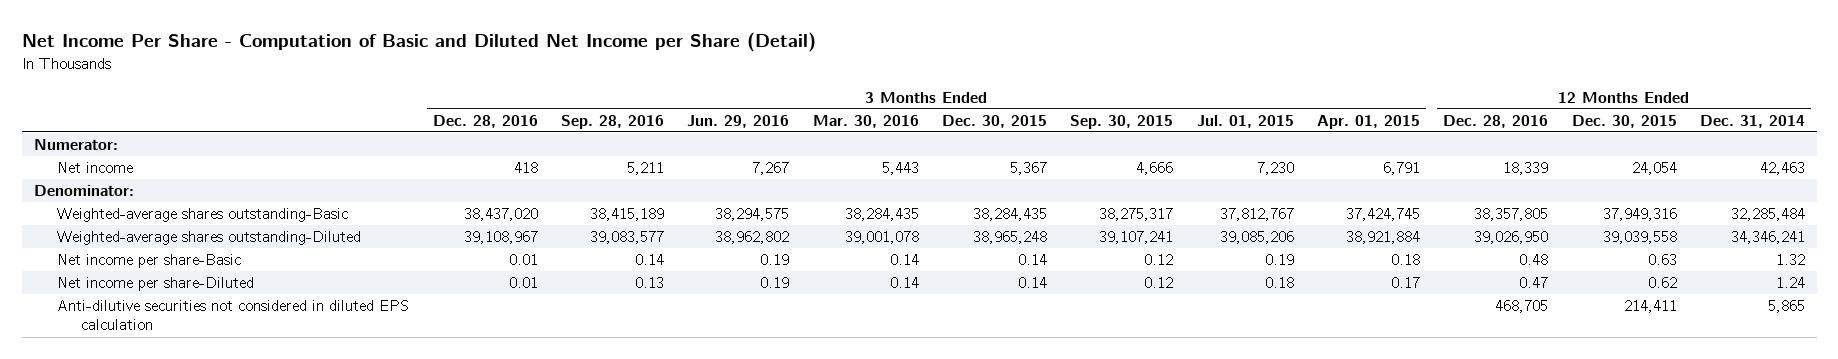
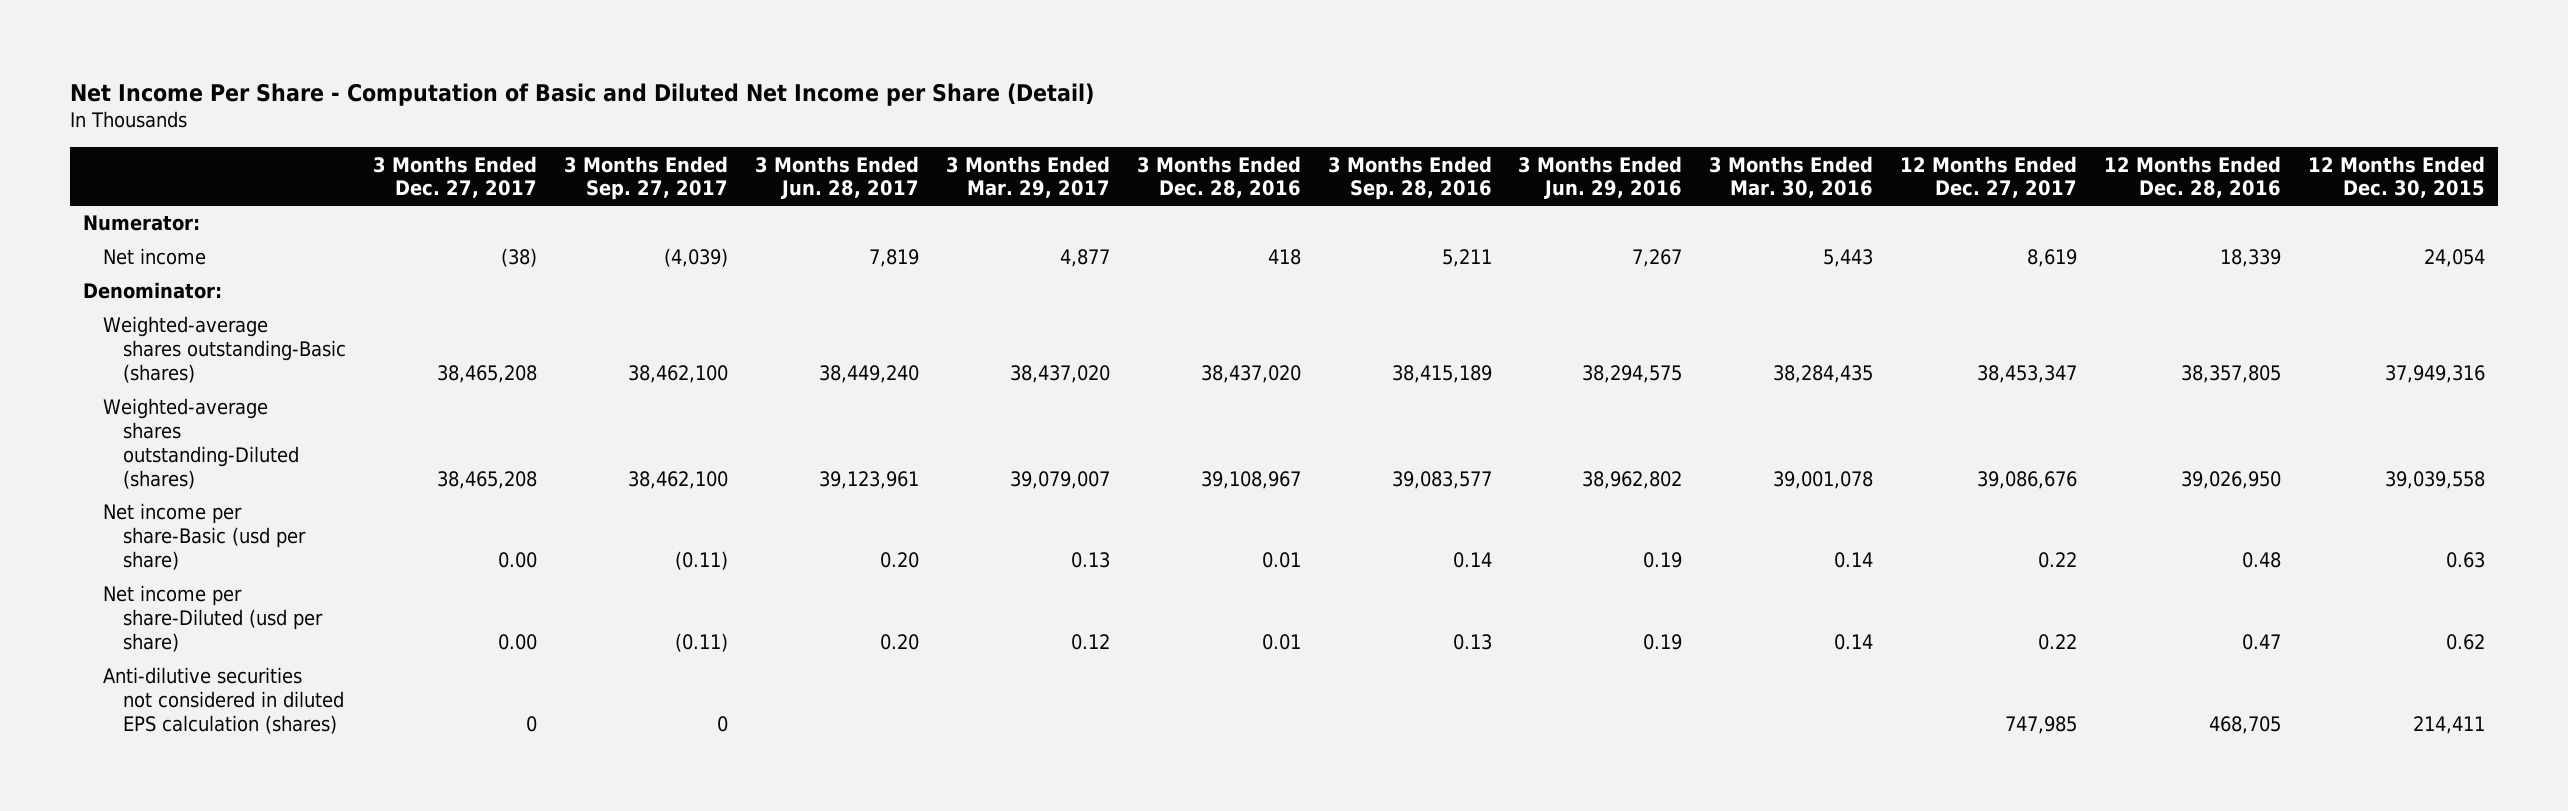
[941,114,1047,128] Dec. 30, 2015 -> none
[1070,114,1174,129] Sep. 30, 2015 -> none
[1196,114,1294,128] Jul. 01, 2015 -> none
[1316,114,1420,129] Apr. 01, 2015 -> none
[1699,114,1805,128] Dec. 31, 2014 -> none
none -> [373,155,538,199] 3 Months Ended Dec. 27, 2017
none -> [564,155,729,201] 3 Months Ended Sep. 27, 2017
none -> [754,155,919,200] 3 Months Ended Jun. 28, 2017
none -> [945,155,1110,199] 3 Months Ended Mar. 29, 2017
none -> [1900,155,2078,199] 12 Months Ended Dec. 27, 2017
[57,208,349,223] Weighted-average shares outstanding-Basic -> [103,316,347,383] Weighted-average shares outstanding-Basic (shares)
[57,231,362,246] Weighted-average shares outstanding-Diluted -> [103,398,300,489] Weighted-average shares outstanding-Diluted (shares)
[57,254,242,269] Net income per share-Basic -> [103,503,307,570] Net income per share-Basic (usd per share)
[57,277,255,292] Net income per share-Diluted -> [103,585,324,652] Net income per share-Diluted (usd per share)
[57,300,410,331] Anti-dilutive securities not considered in diluted EPS calculation -> [103,667,345,734] Anti-dilutive securities not considered in diluted EPS calculation (shares)

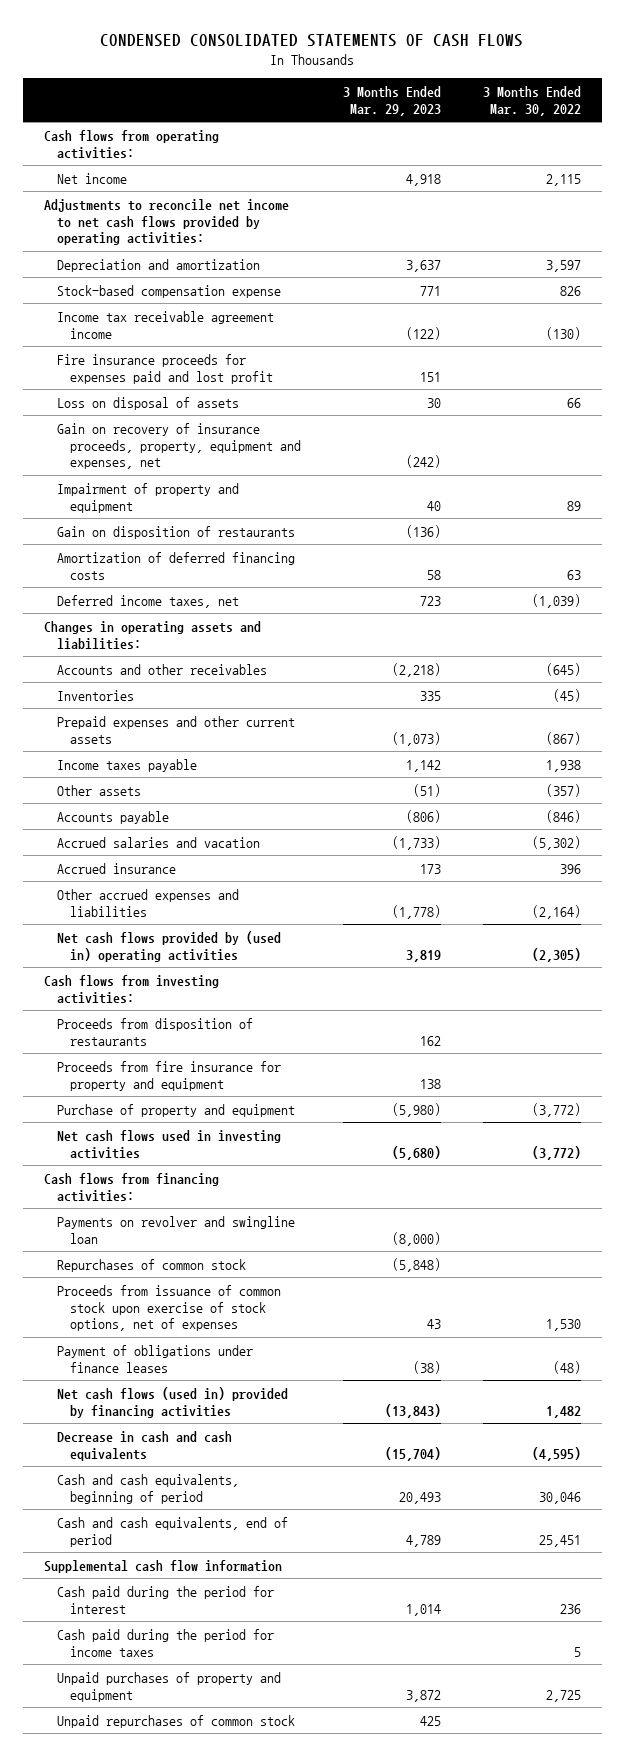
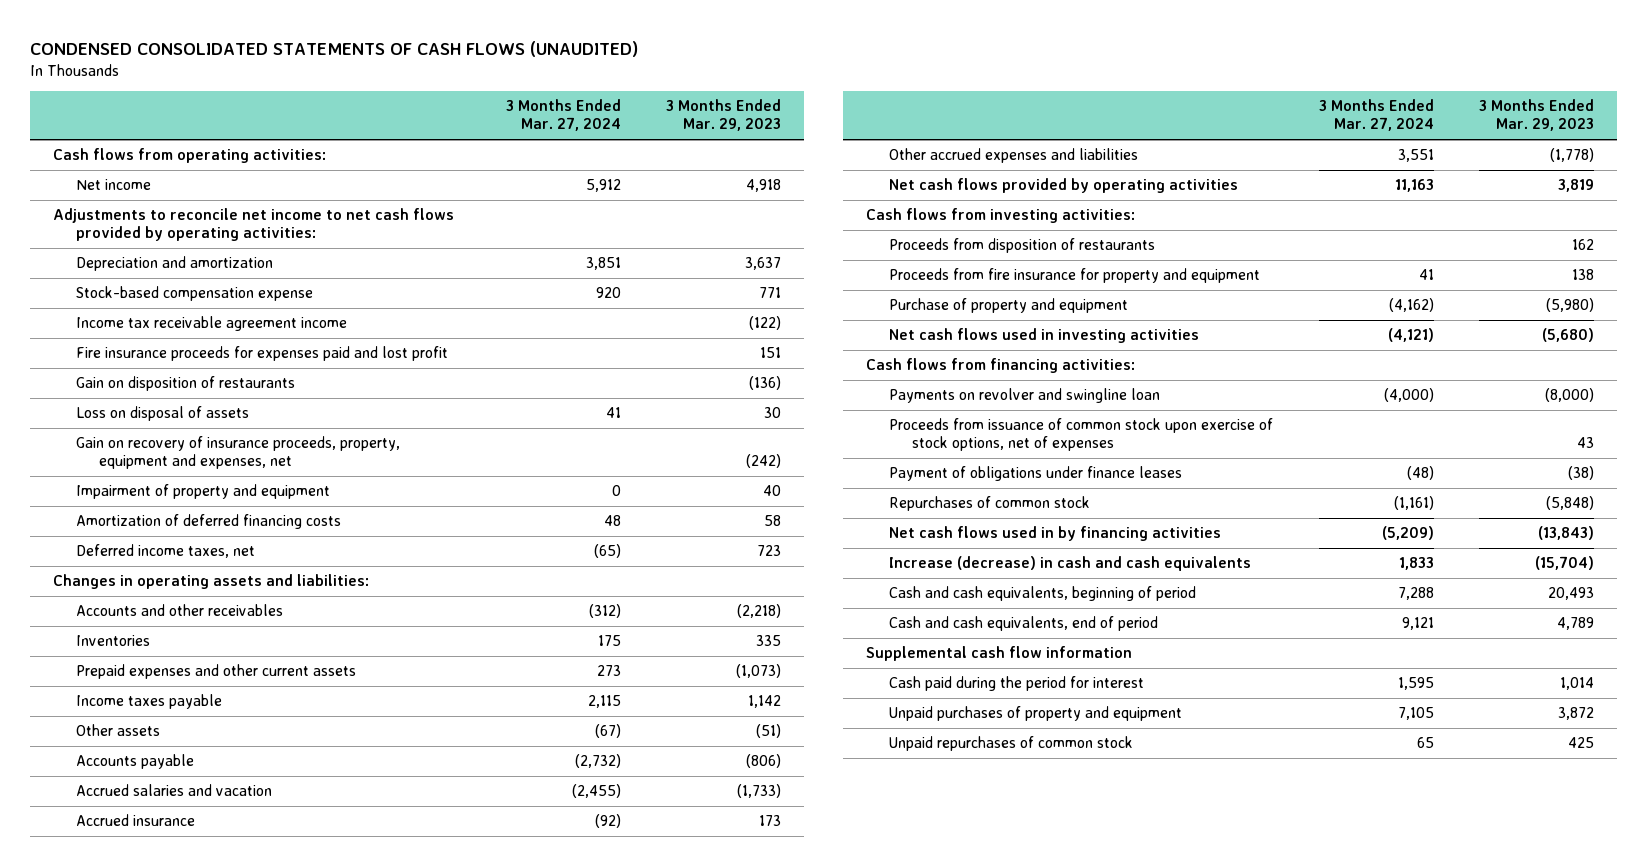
[100,33,524,47] CONDENSED CONSOLIDATED STATEMENTS OF CASH FLOWS -> [30,40,639,57] CONDENSED CONSOLIDATED STATEMENTS OF CASH FLOWS (UNAUDITED)
[483,85,582,116] 3 Months Ended Mar. 30, 2022 -> none
none -> [505,99,621,132] 3 Months Ended Mar. 27, 2024
[57,525,296,539] Gain on disposition of restaurants -> [76,376,296,392] Gain on disposition of restaurants
[57,930,282,962] Net cash flows provided by (used in) operating activities -> [888,178,1238,194] Net cash flows provided by operating activities
[57,1258,247,1272] Repurchases of common stock -> [888,496,1090,512] Repurchases of common stock
[57,1386,289,1418] Net cash flows (used in) provided by financing activities -> [888,526,1221,542] Net cash flows used in by financing activities
[57,1430,233,1461] Decrease in cash and cash equivalents -> [888,556,1251,572] Increase (decrease) in cash and cash equivalents
[57,1628,275,1657] Cash paid during the period for income taxes -> none

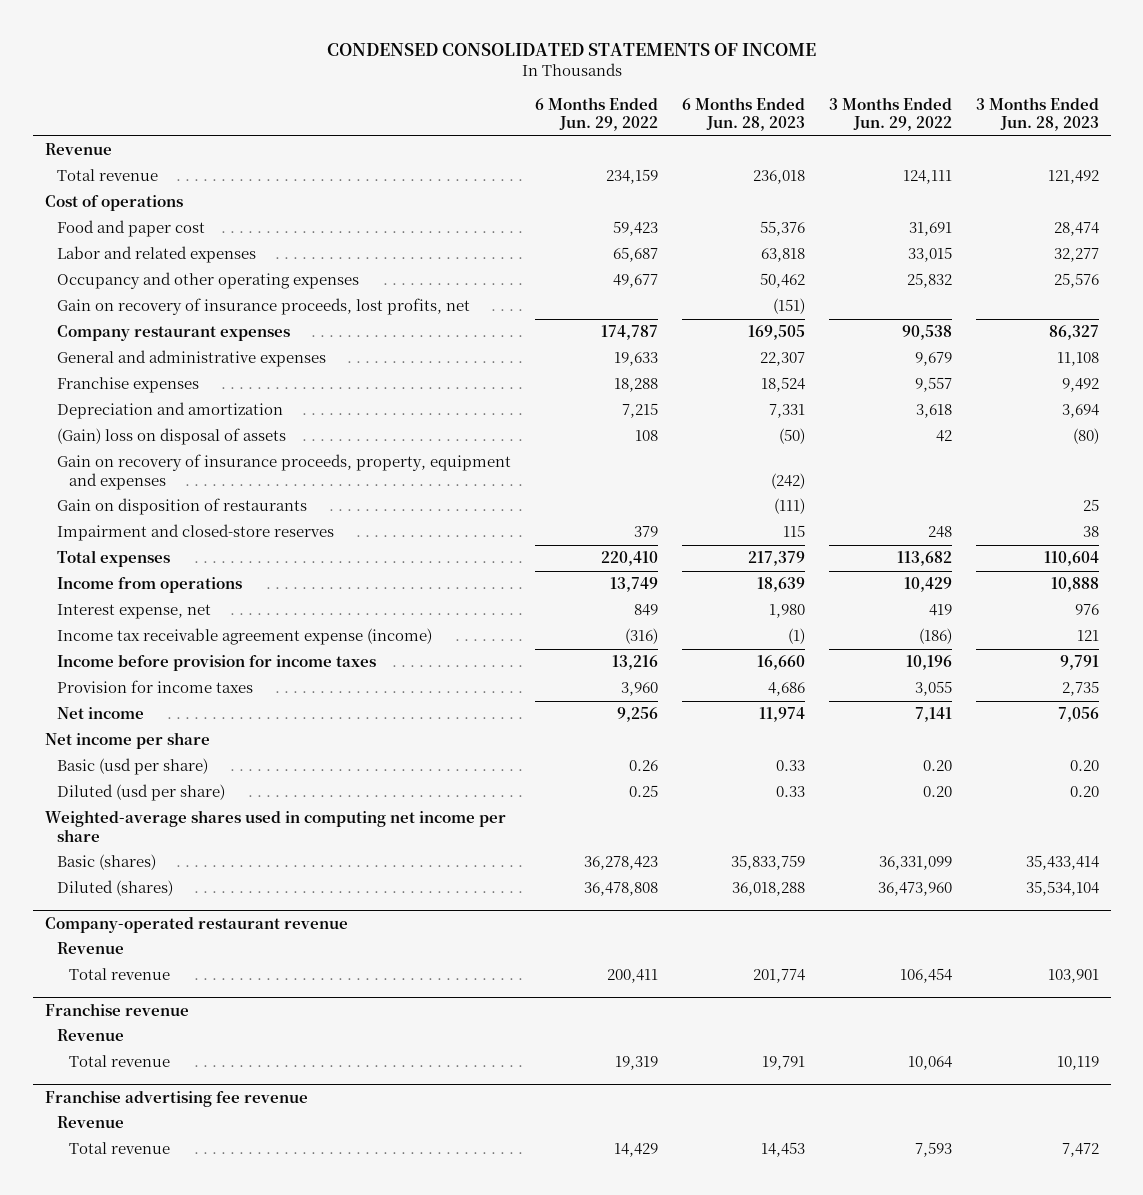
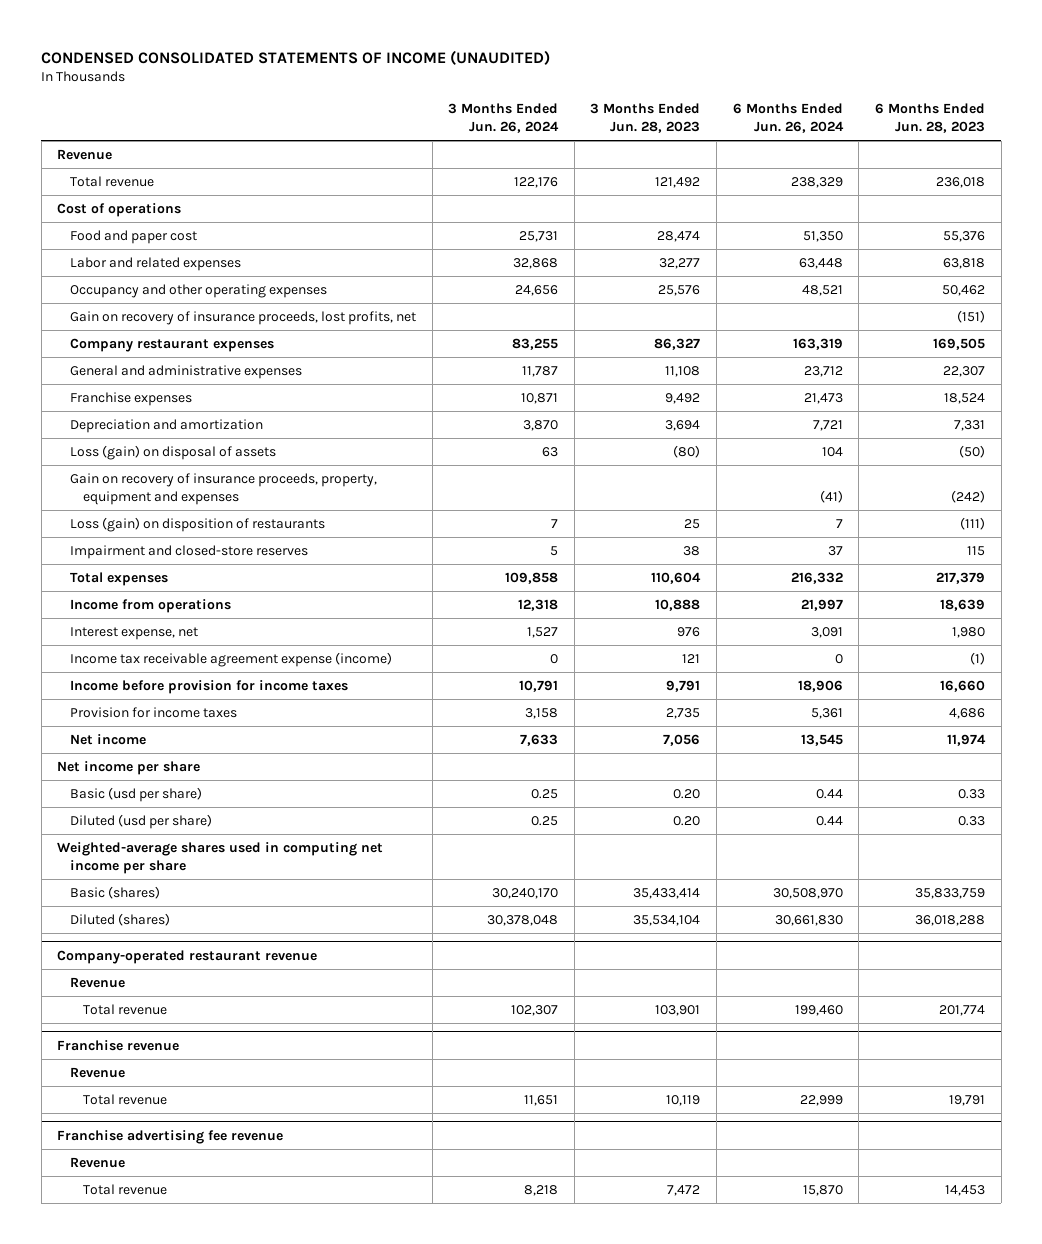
[326,43,816,57] CONDENSED CONSOLIDATED STATEMENTS OF INCOME -> [41,49,551,65] CONDENSED CONSOLIDATED STATEMENTS OF INCOME (UNAUDITED)
[534,96,658,132] 6 Months Ended Jun. 29, 2022 -> none
[828,96,952,132] 3 Months Ended Jun. 29, 2022 -> none
none -> [448,103,560,133] 3 Months Ended Jun. 26, 2024
none -> [732,103,844,133] 6 Months Ended Jun. 26, 2024
[57,428,287,446] (Gain) loss on disposal of assets -> [69,444,276,460] Loss (gain) on disposal of assets
[57,498,308,516] Gain on disposition of restaurants -> [69,516,325,532] Loss (gain) on disposition of restaurants

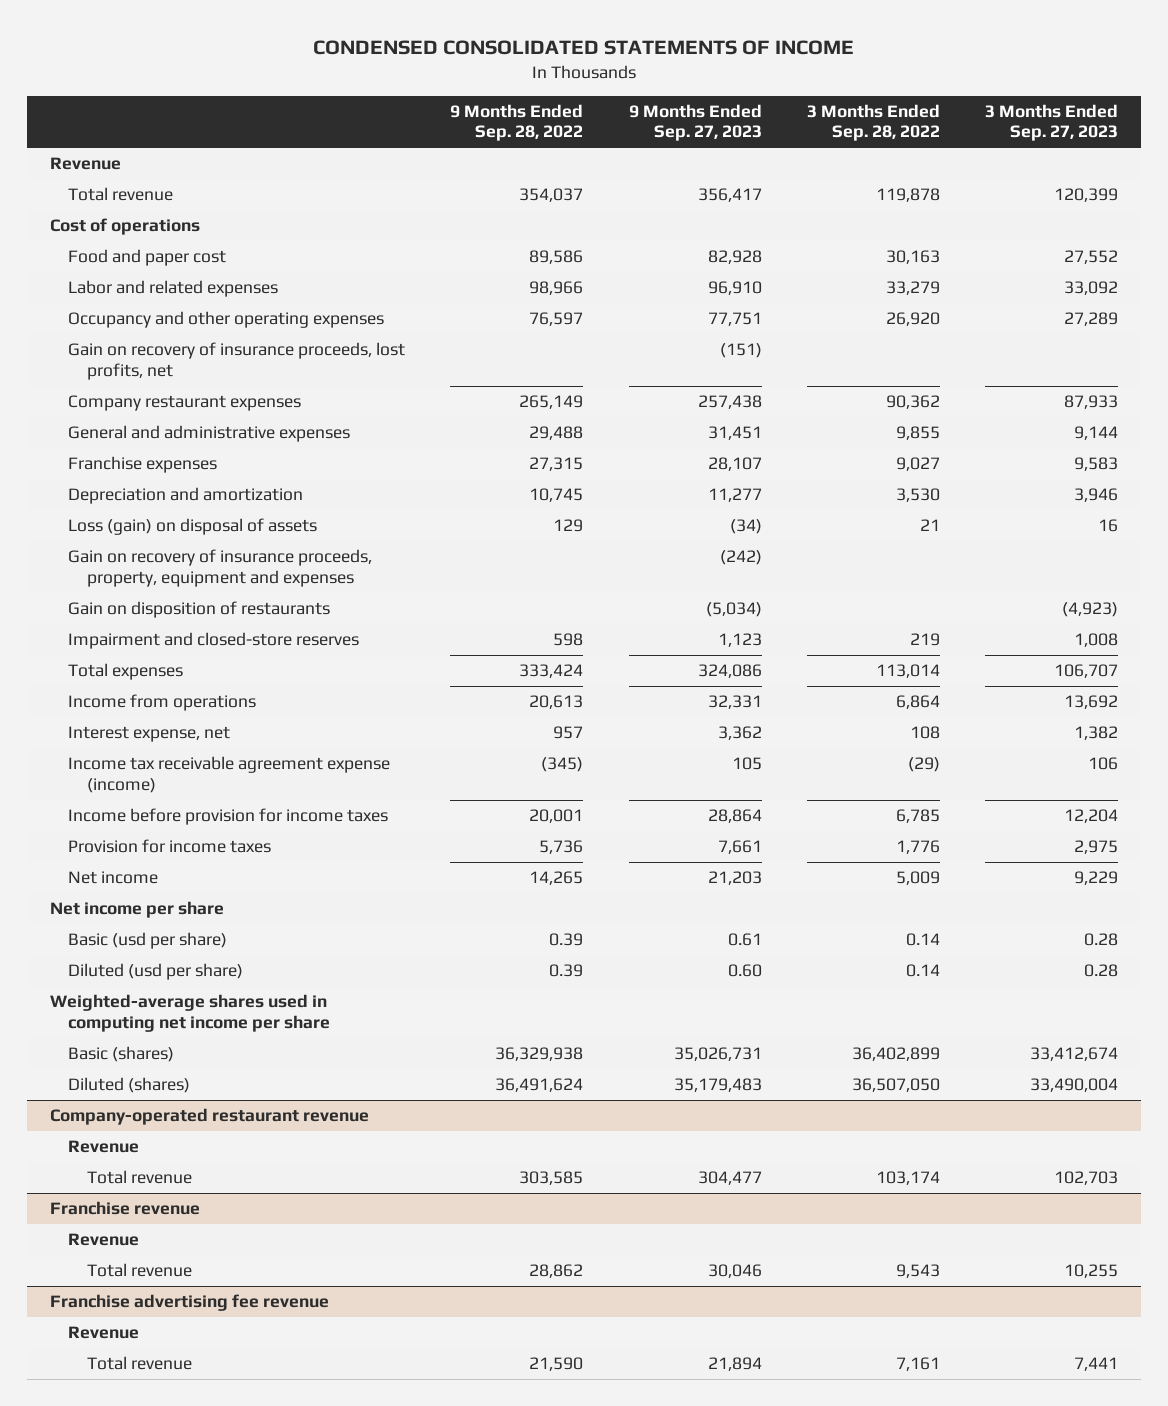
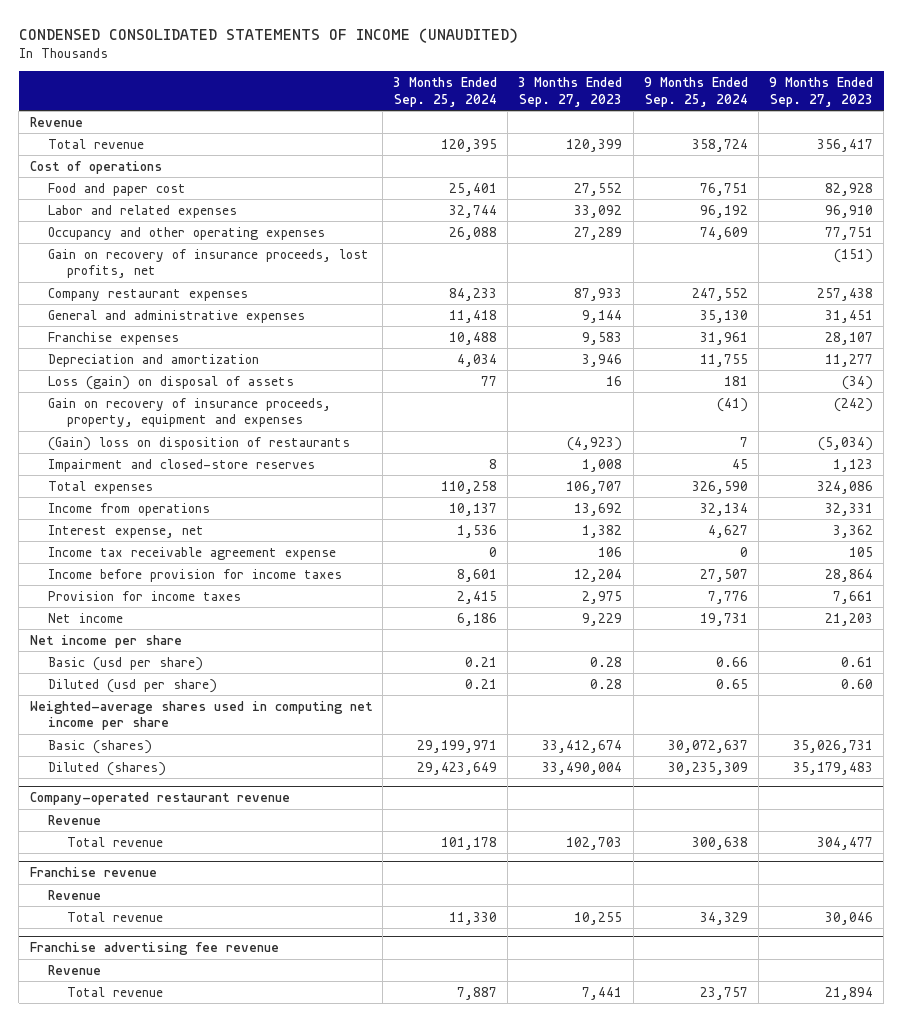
[312,40,854,56] CONDENSED CONSOLIDATED STATEMENTS OF INCOME -> [18,27,518,43] CONDENSED CONSOLIDATED STATEMENTS OF INCOME (UNAUDITED)
[450,104,584,142] 9 Months Ended Sep. 28, 2022 -> none
[806,104,940,142] 3 Months Ended Sep. 28, 2022 -> none
none -> [393,76,498,107] 3 Months Ended Sep. 25, 2024
none -> [643,76,748,107] 9 Months Ended Sep. 25, 2024
[68,601,331,619] Gain on disposition of restaurants -> [48,436,351,451] (Gain) loss on disposition of restaurants
[68,756,391,793] Income tax receivable agreement expense (income) -> [48,546,337,560] Income tax receivable agreement expense

